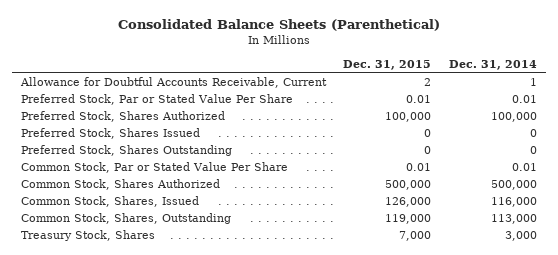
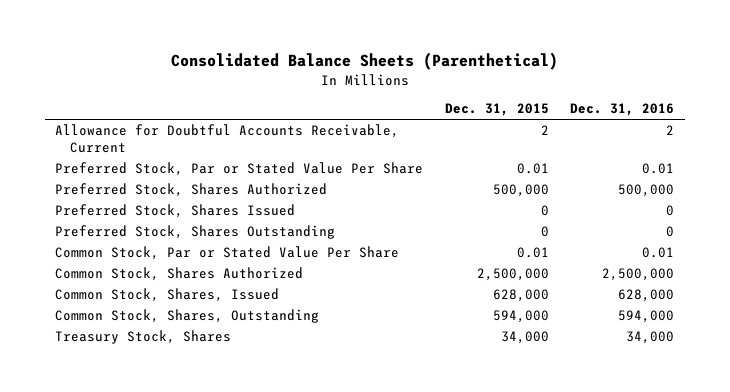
[449,59,538,70] Dec. 31, 2014 -> none
none -> [570,103,675,117] Dec. 31, 2016
[385,111,432,122] 100,000 -> [492,184,549,198] 500,000
[385,179,432,190] 500,000 -> [476,268,549,282] 2,500,000
[385,196,432,207] 126,000 -> [492,289,549,303] 628,000
[385,213,432,224] 119,000 -> [492,310,549,324] 594,000
[399,230,432,241] 7,000 -> [500,331,549,345] 34,000

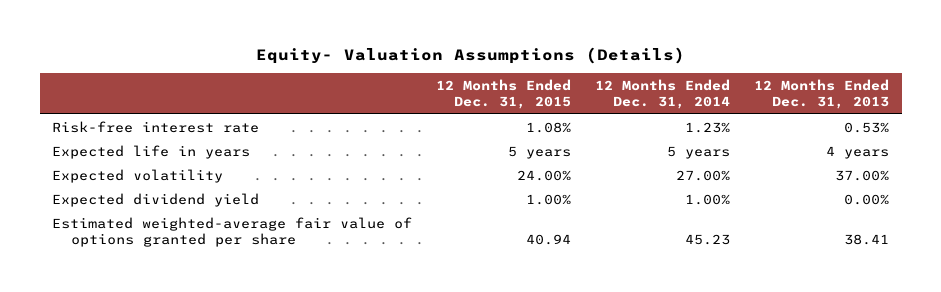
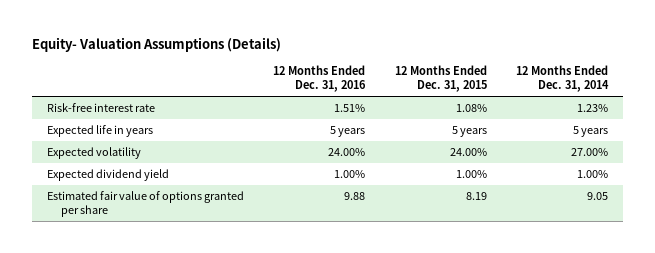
[754,78,890,110] 12 Months Ended Dec. 31, 2013 -> none
none -> [273,65,367,93] 12 Months Ended Dec. 31, 2016
[51,216,412,248] Estimated weighted-average fair value of options granted per share -> [46,191,244,218] Estimated fair value of options granted per share
[526,234,572,246] 40.94 -> [465,192,487,201] 8.19
[685,234,731,246] 45.23 -> [586,192,608,201] 9.05

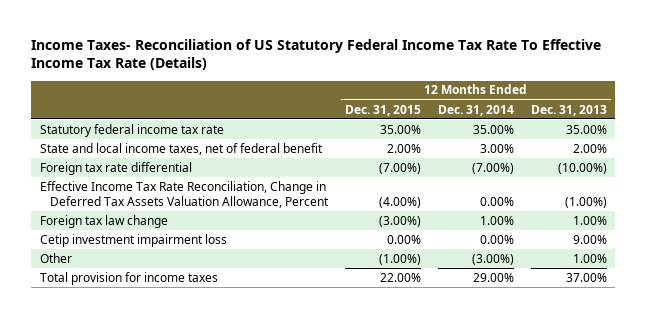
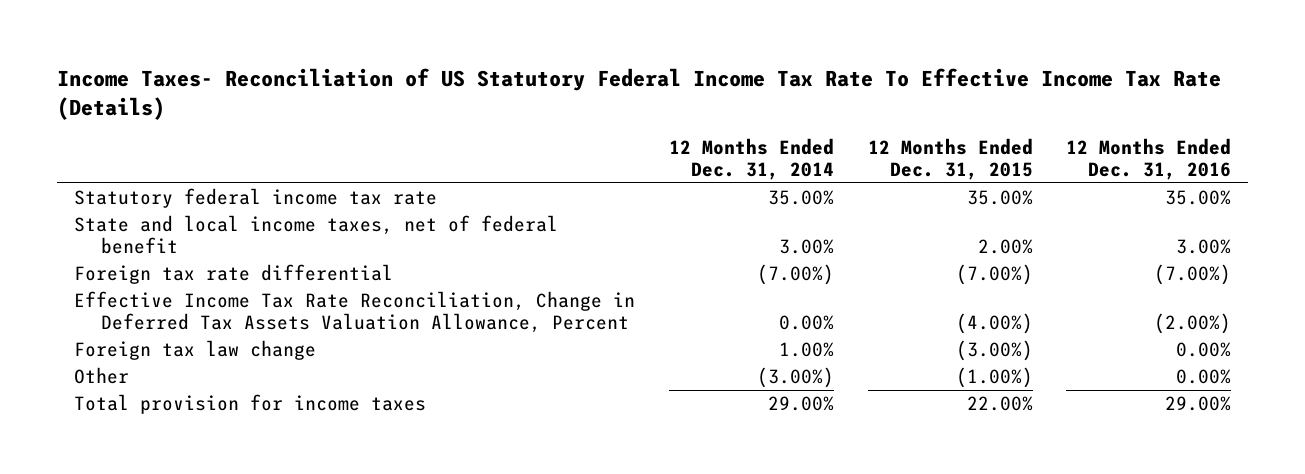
[530,104,607,116] Dec. 31, 2013 -> none
none -> [1066,137,1232,181] 12 Months Ended Dec. 31, 2016
[39,233,227,247] Cetip investment impairment loss -> none

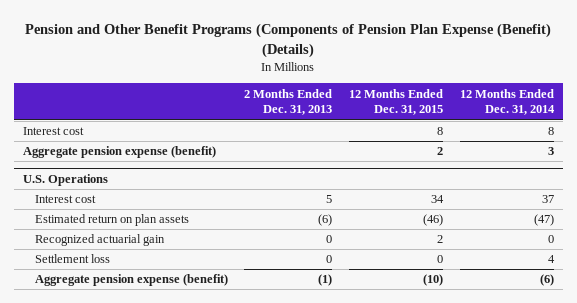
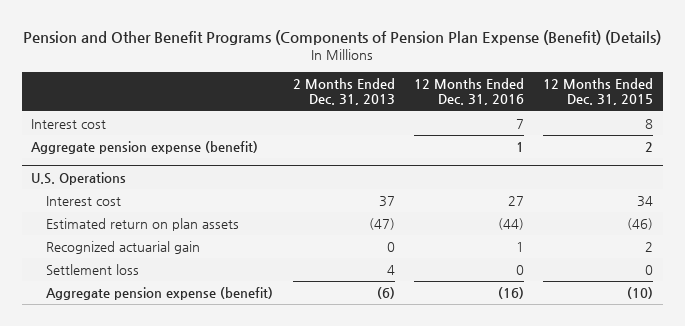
[460,88,556,116] 12 Months Ended Dec. 31, 2014 -> none
none -> [413,77,524,106] 12 Months Ended Dec. 31, 2016
[326,195,333,204] 5 -> [378,196,395,208] 37
[318,214,333,227] (6) -> [368,218,395,231] (47)
[326,255,333,264] 0 -> [386,265,395,276] 4
[318,274,333,287] (1) -> [376,287,395,300] (6)

